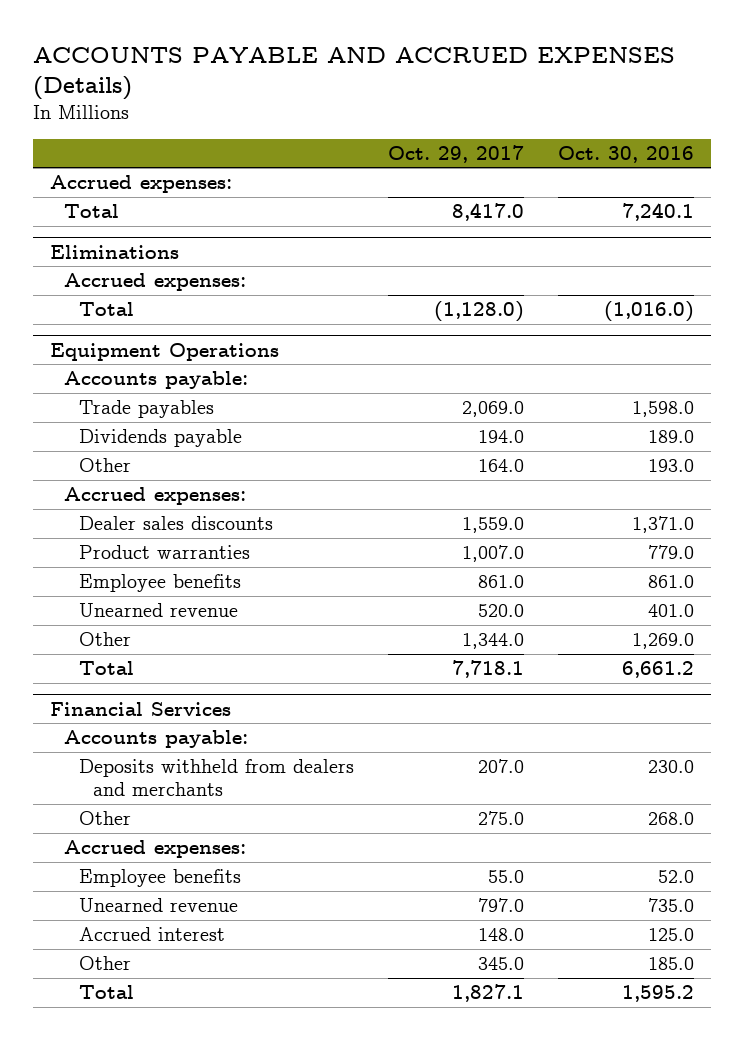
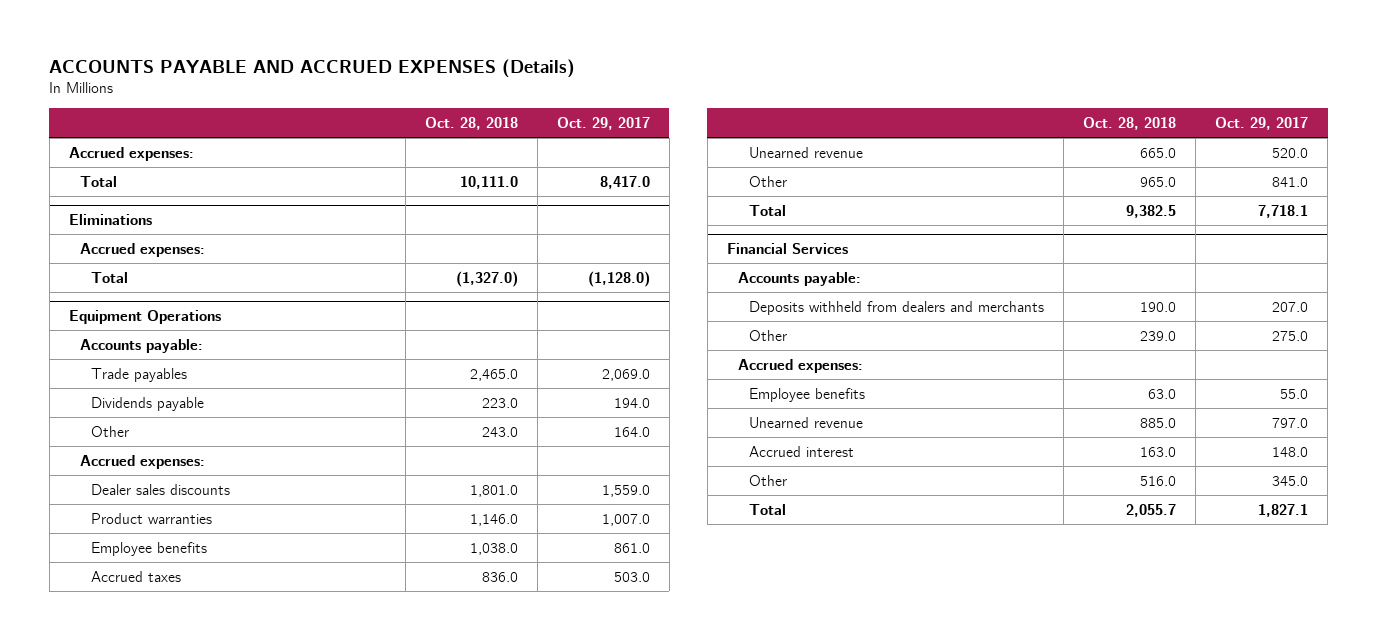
[558,145,695,163] Oct. 30, 2016 -> none
none -> [425,116,519,130] Oct. 28, 2018
none -> [91,570,182,582] Accrued taxes
[462,633,525,650] 1,344.0 -> [1272,176,1309,187] 841.0

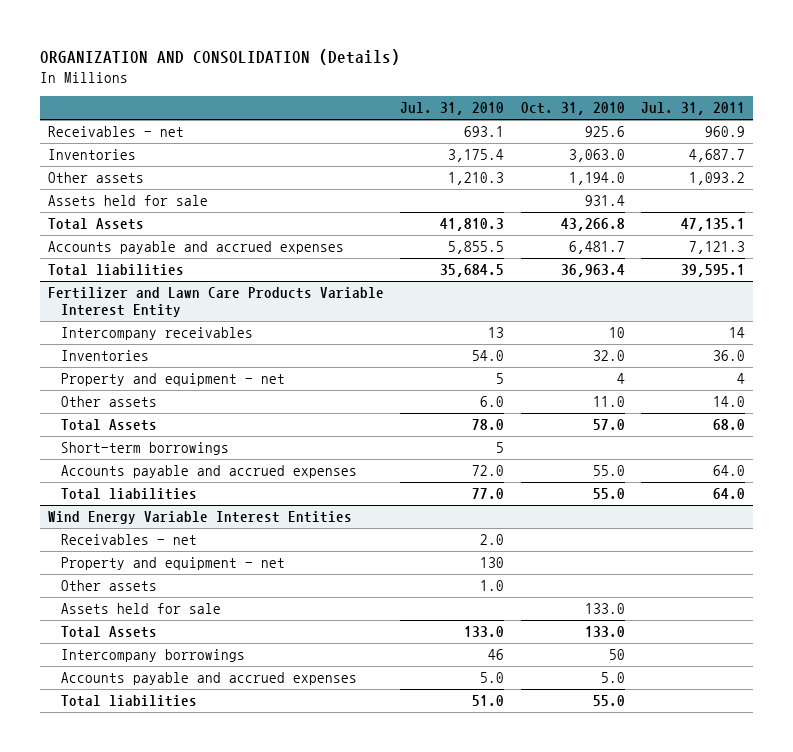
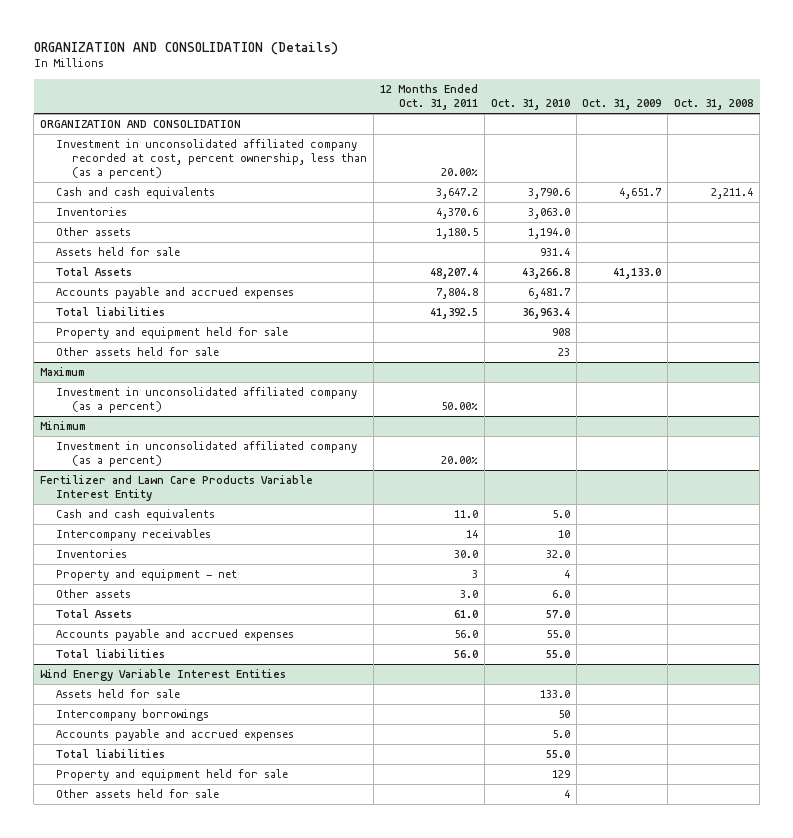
[400,102,505,116] Jul. 31, 2010 -> none
[641,102,746,116] Jul. 31, 2011 -> none
none -> [379,83,478,111] 12 Months Ended Oct. 31, 2011
none -> [582,99,662,111] Oct. 31, 2009
none -> [674,99,754,111] Oct. 31, 2008
[48,126,185,138] Receivables - net -> none
none -> [40,119,242,128] ORGANIZATION AND CONSOLIDATION
none -> [56,138,368,180] Investment in unconsolidated affiliated company recorded at cost, percent ownership, less than (as a percent)
none -> [56,186,216,199] Cash and cash equivalents
none -> [56,326,289,339] Property and equipment held for sale
none -> [56,346,220,356] Other assets held for sale
none -> [40,366,85,376] Maximum
none -> [56,386,358,414] Investment in unconsolidated affiliated company (as a percent)
none -> [40,420,86,430] Minimum
none -> [56,440,358,468] Investment in unconsolidated affiliated company (as a percent)
none -> [56,508,216,521] Cash and cash equivalents
[592,396,625,408] 11.0 -> [551,589,570,598] 6.0
[61,442,230,456] Short-term borrowings -> none
[61,534,198,546] Receivables - net -> none
[61,557,286,571] Property and equipment - net -> none
[61,580,158,592] Other assets -> none
[61,626,158,639] Total Assets -> none
none -> [56,768,289,781] Property and equipment held for sale
none -> [56,788,220,798] Other assets held for sale

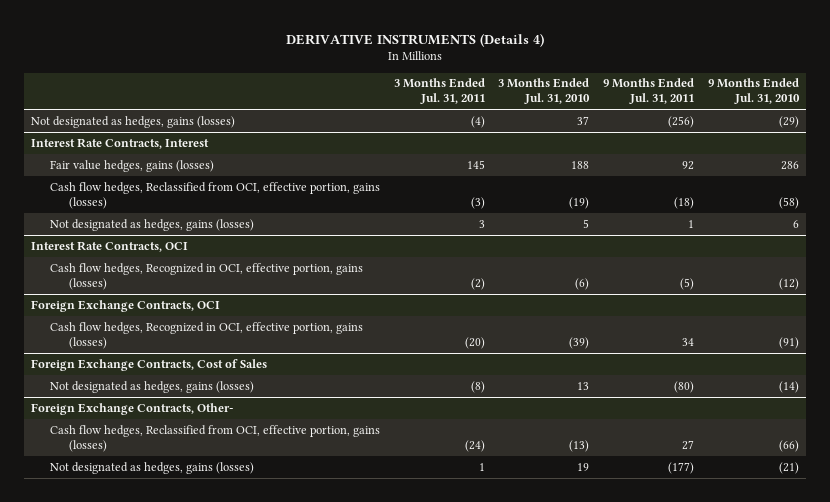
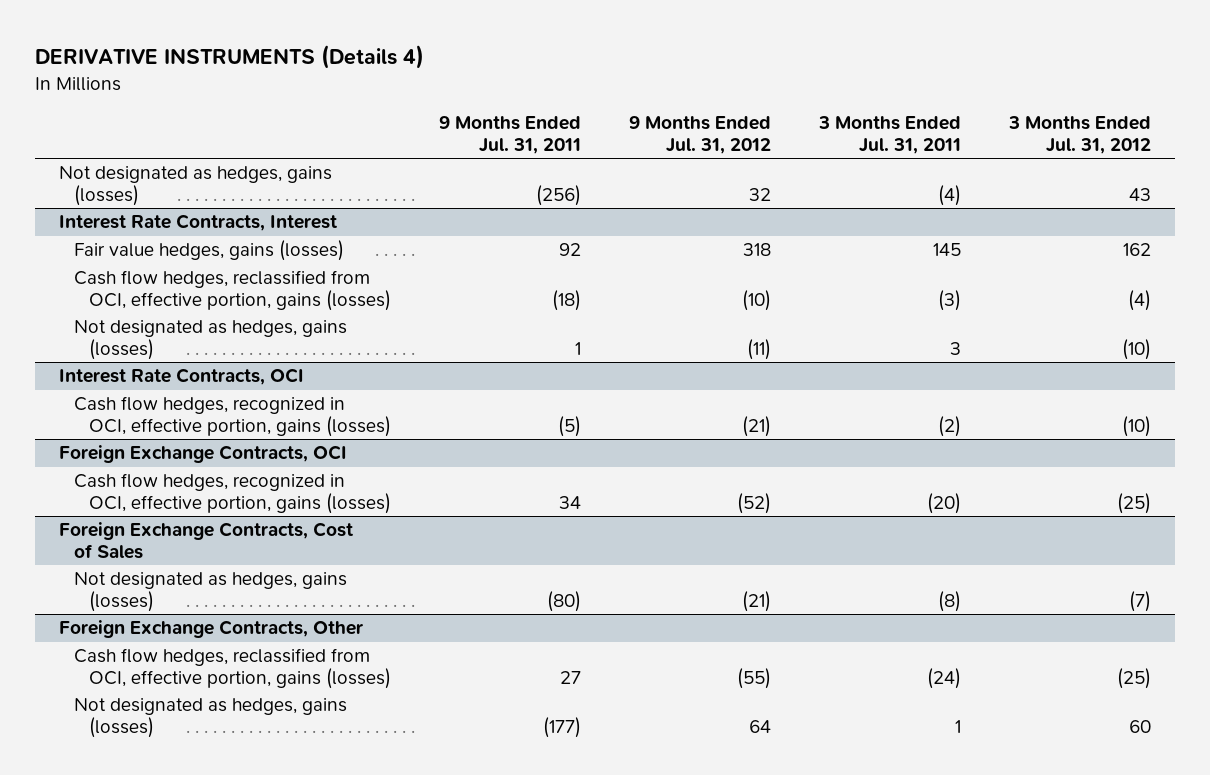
[498,78,591,105] 3 Months Ended Jul. 31, 2010 -> none
[707,78,800,105] 9 Months Ended Jul. 31, 2010 -> none
none -> [628,115,771,154] 9 Months Ended Jul. 31, 2012
none -> [1007,115,1151,154] 3 Months Ended Jul. 31, 2012
[50,181,381,209] Cash flow hedges, Reclassified from OCI, effective portion, gains (losses) -> [74,270,391,312] Cash flow hedges, reclassified from OCI, effective portion, gains (losses)
[50,262,364,290] Cash flow hedges, Recognized in OCI, effective portion, gains (losses) -> [74,396,391,438] Cash flow hedges, recognized in OCI, effective portion, gains (losses)
[50,321,364,349] Cash flow hedges, Recognized in OCI, effective portion, gains (losses) -> [74,473,391,515] Cash flow hedges, recognized in OCI, effective portion, gains (losses)
[31,402,234,415] Foreign Exchange Contracts, Other- -> [59,620,364,639] Foreign Exchange Contracts, Other
[50,424,381,452] Cash flow hedges, Reclassified from OCI, effective portion, gains (losses) -> [74,648,391,690] Cash flow hedges, reclassified from OCI, effective portion, gains (losses)

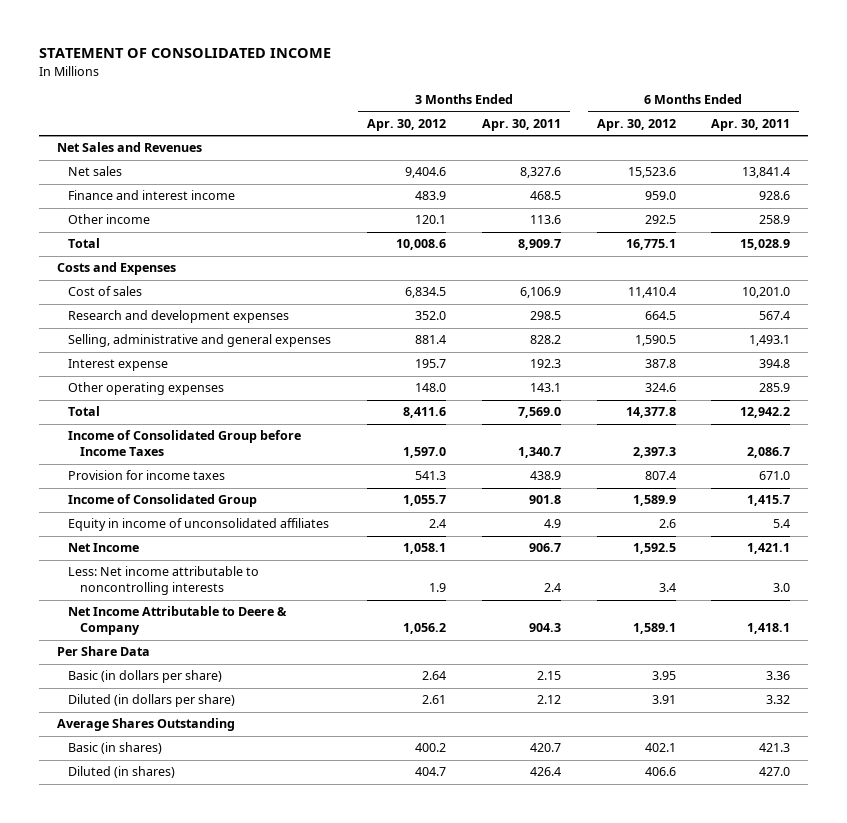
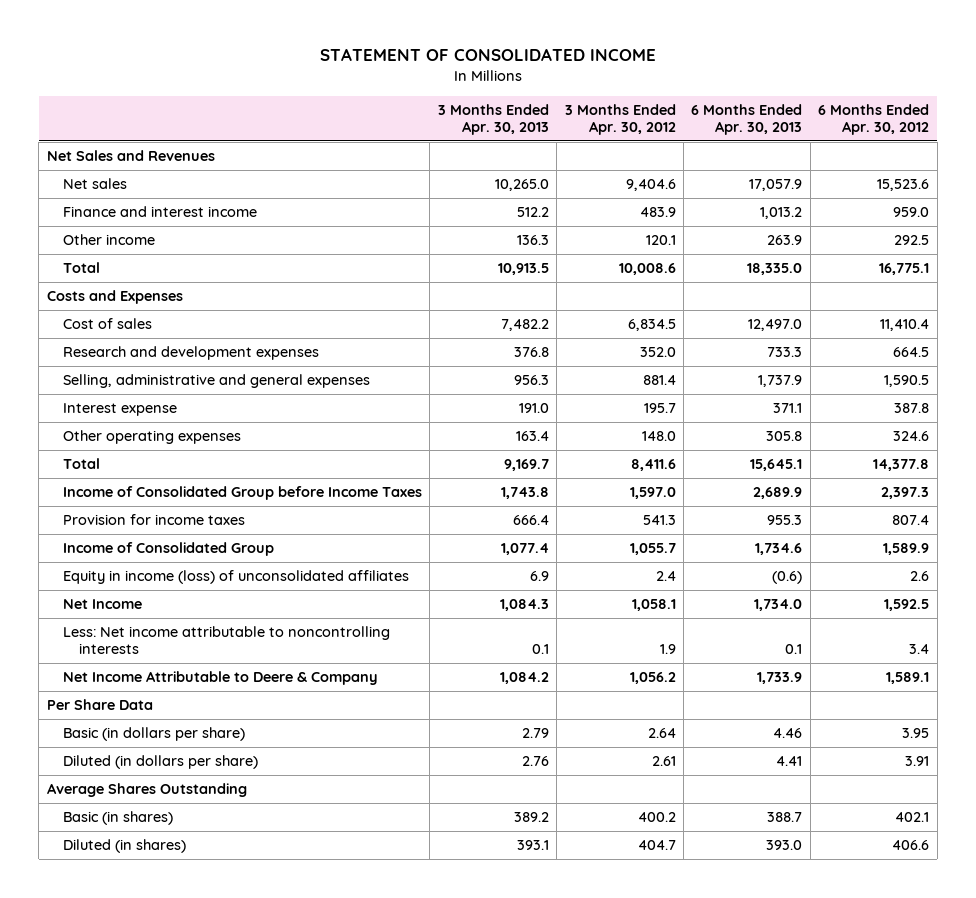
[481,118,561,131] Apr. 30, 2011 -> none
[711,118,791,131] Apr. 30, 2011 -> none
none -> [437,103,549,136] 3 Months Ended Apr. 30, 2013
none -> [691,103,803,136] 6 Months Ended Apr. 30, 2013
[68,518,330,532] Equity in income of unconsolidated affiliates -> [62,570,409,585] Equity in income (loss) of unconsolidated affiliates

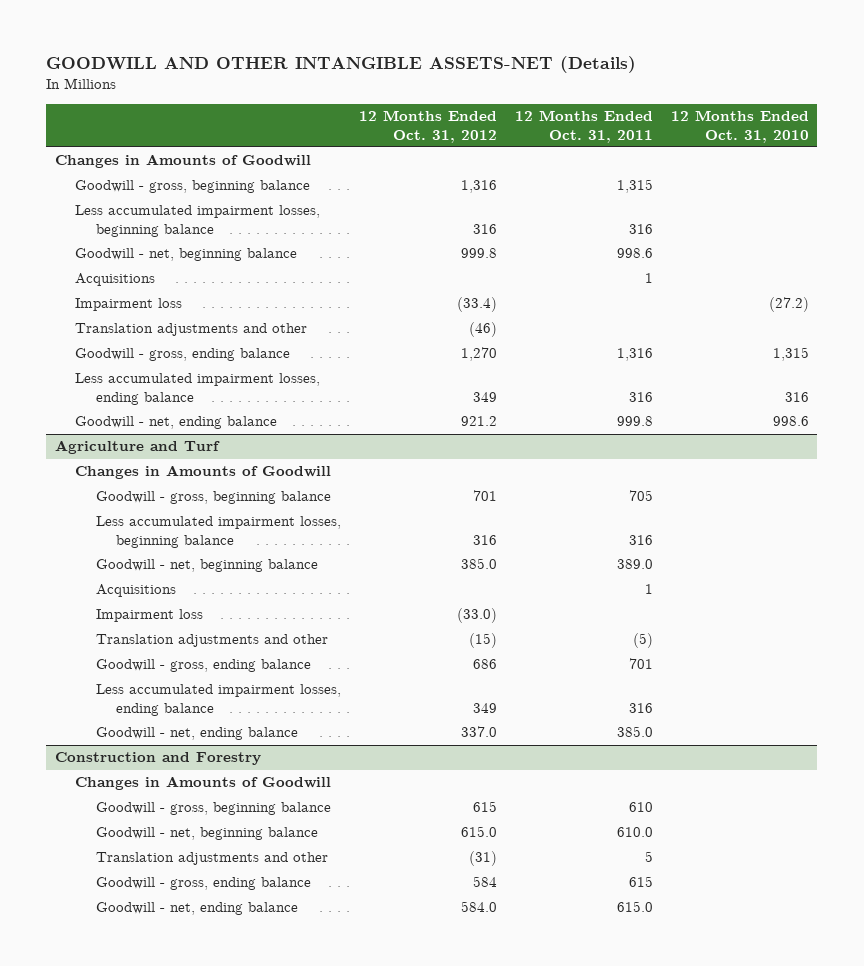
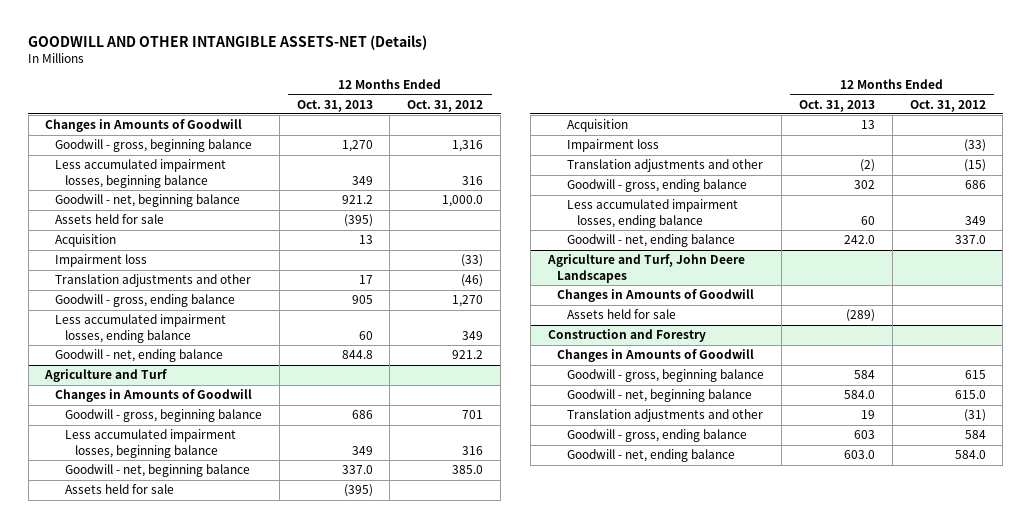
[514,110,653,143] 12 Months Ended Oct. 31, 2011 -> none
[670,110,809,143] 12 Months Ended Oct. 31, 2010 -> none
none -> [296,99,373,112] Oct. 31, 2013
[460,248,497,259] 999.8 -> [442,195,484,208] 1,000.0
none -> [55,214,165,225] Assets held for sale
[75,273,156,287] Acquisitions -> [55,234,117,248] Acquisition
[456,297,497,313] (33.4) -> [461,254,484,268] (33)
none -> [64,484,174,495] Assets held for sale
[95,584,176,598] Acquisitions -> [567,119,629,133] Acquisition
[456,608,497,624] (33.0) -> [963,139,986,153] (33)
none -> [546,254,745,283] Agriculture and Turf, John Deere Landscapes
none -> [557,289,755,303] Changes in Amounts of Goodwill
none -> [567,309,677,320] Assets held for sale

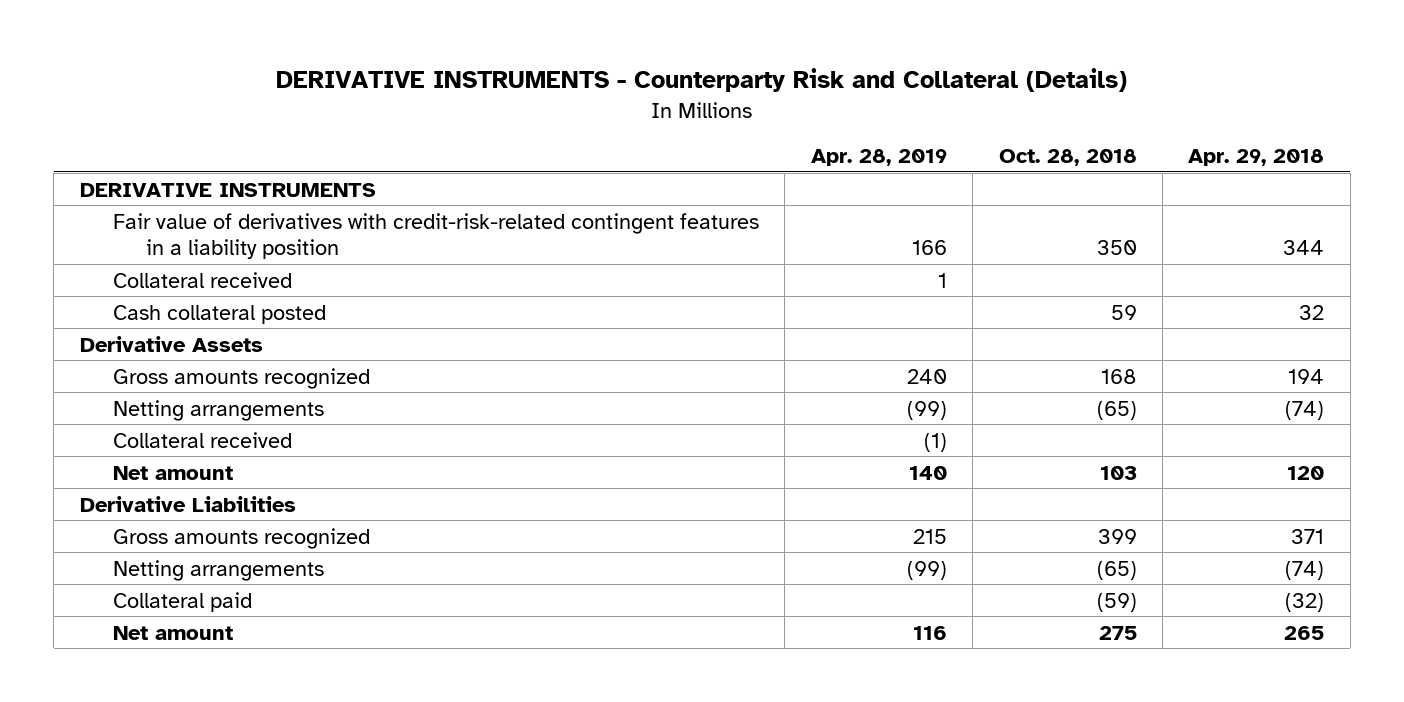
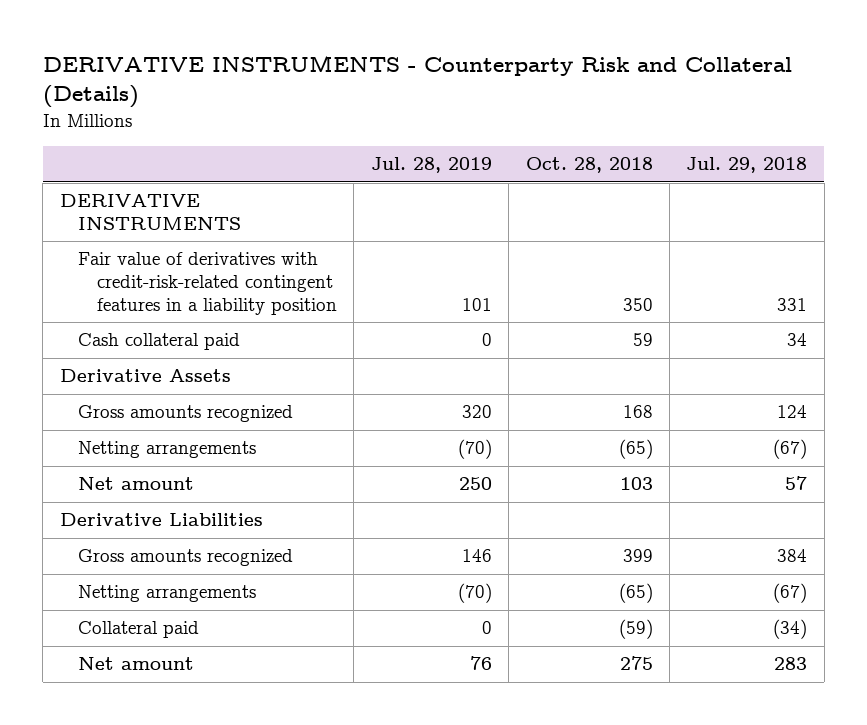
[810,149,947,167] Apr. 28, 2019 -> none
[1188,149,1325,167] Apr. 29, 2018 -> none
none -> [370,157,492,174] Jul. 28, 2019
none -> [686,157,808,174] Jul. 29, 2018
[113,271,293,288] Collateral received -> none
[113,304,327,324] Cash collateral posted -> [78,333,241,351] Cash collateral paid
[113,431,293,448] Collateral received -> none

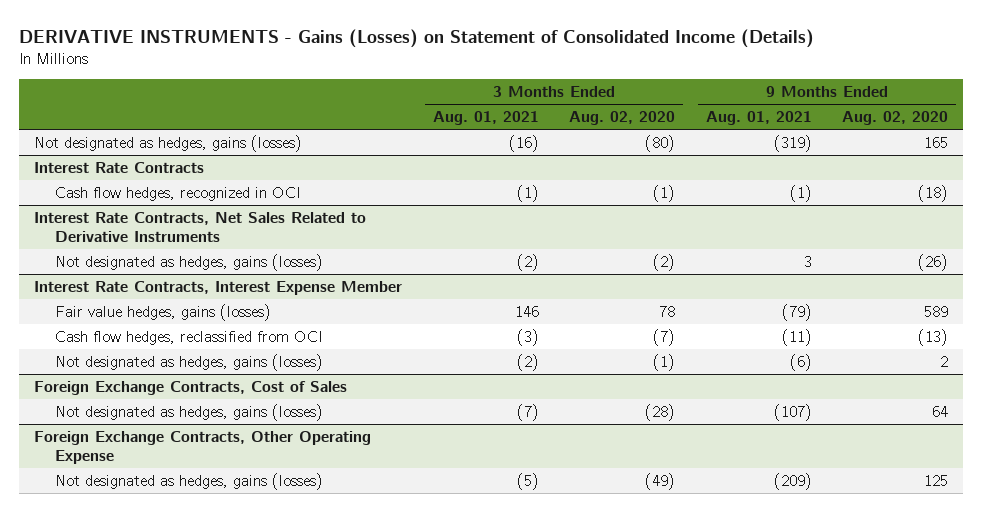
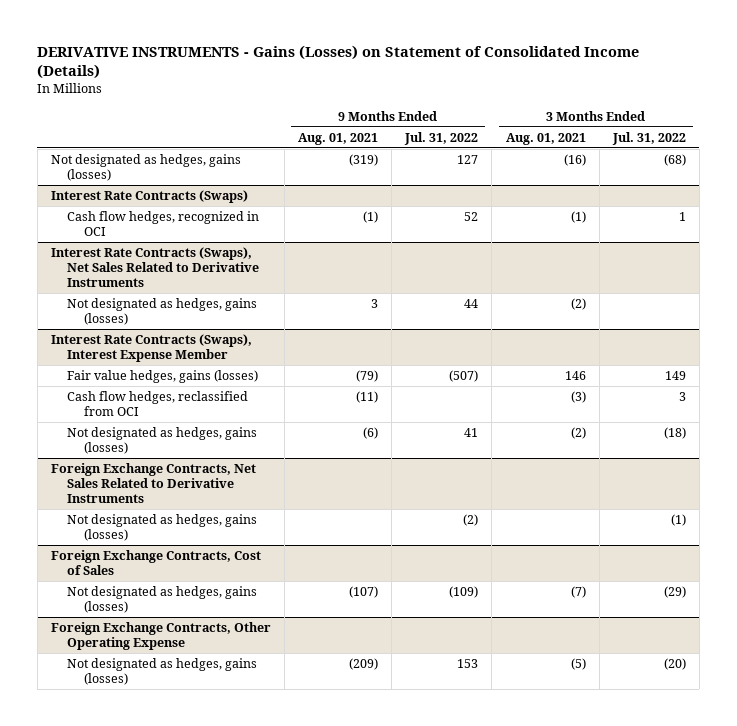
[569,110,676,125] Aug. 02, 2020 -> none
[842,110,949,125] Aug. 02, 2020 -> none
none -> [404,131,479,145] Jul. 31, 2022
none -> [611,131,686,145] Jul. 31, 2022
[34,161,205,173] Interest Rate Contracts -> [50,190,248,204] Interest Rate Contracts (Swaps)
[34,211,367,243] Interest Rate Contracts, Net Sales Related to Derivative Instruments -> [50,247,260,288] Interest Rate Contracts (Swaps), Net Sales Related to Derivative Instruments
[34,280,403,295] Interest Rate Contracts, Interest Expense Member -> [50,334,252,363] Interest Rate Contracts (Swaps), Interest Expense Member
none -> [50,463,256,504] Foreign Exchange Contracts, Net Sales Related to Derivative Instruments
none -> [67,514,258,542] Not designated as hedges, gains (losses)

